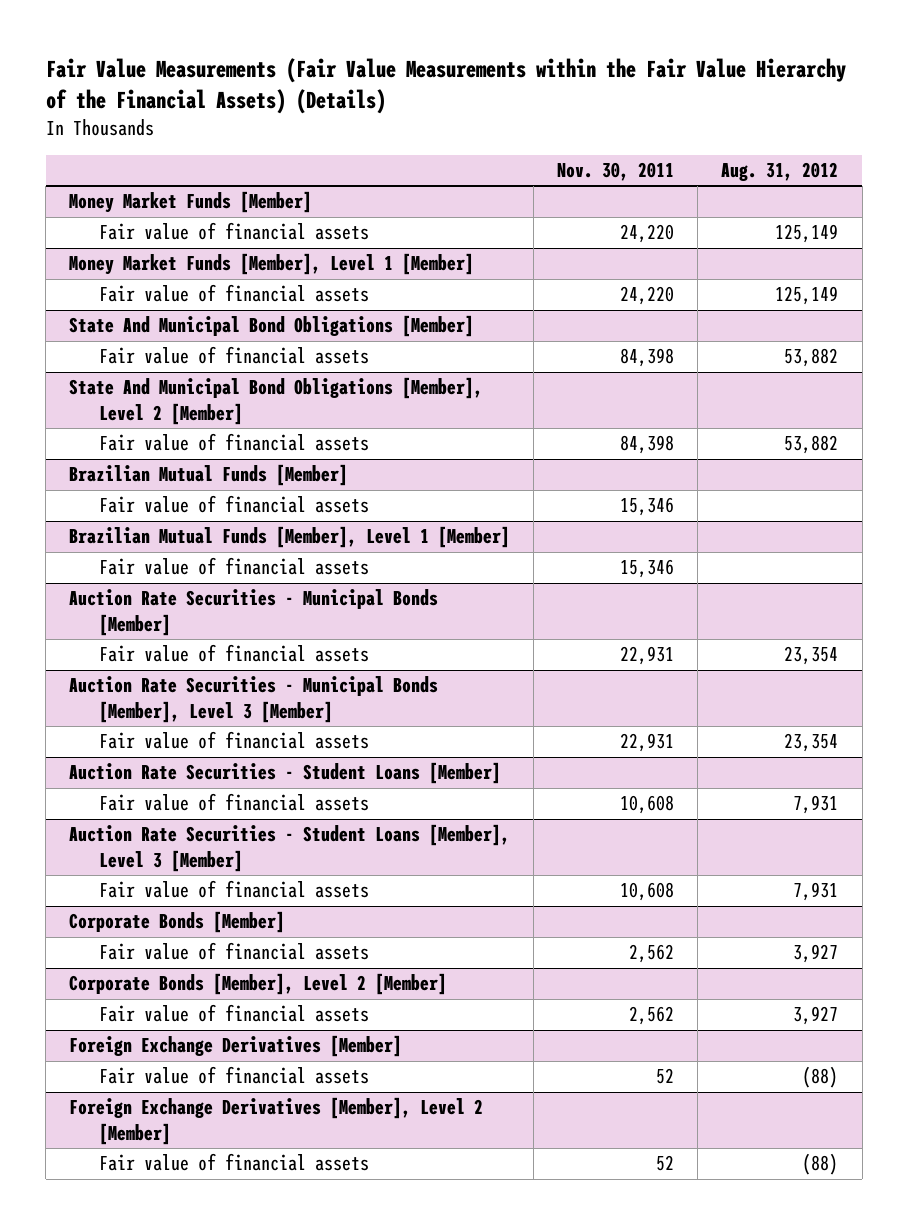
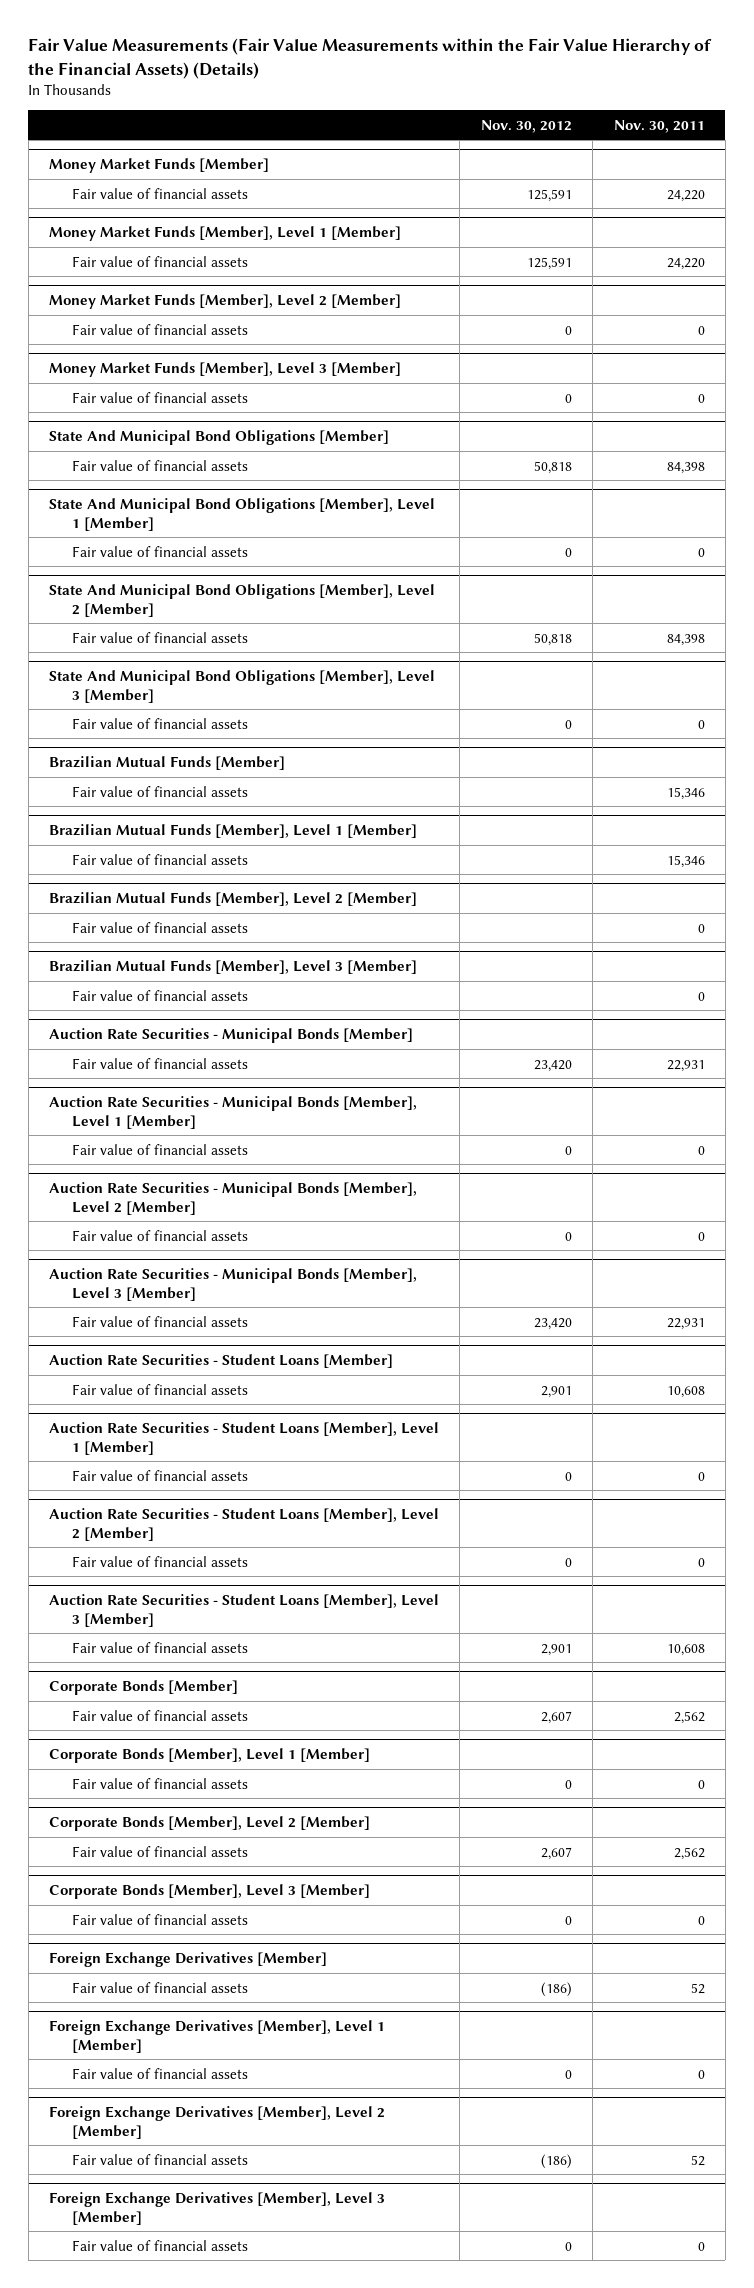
[721,162,839,182] Aug. 31, 2012 -> none
none -> [480,119,572,133] Nov. 30, 2012
none -> [48,293,401,309] Money Market Funds [Member], Level 2 [Member]
none -> [71,323,248,335] Fair value of financial assets
none -> [48,361,401,377] Money Market Funds [Member], Level 3 [Member]
none -> [71,391,248,403] Fair value of financial assets
none -> [48,497,435,531] State And Municipal Bond Obligations [Member], Level 1 [Member]
none -> [71,545,248,557] Fair value of financial assets
none -> [48,669,435,703] State And Municipal Bond Obligations [Member], Level 3 [Member]
none -> [71,717,248,729] Fair value of financial assets
none -> [48,891,417,906] Brazilian Mutual Funds [Member], Level 2 [Member]
none -> [71,921,248,933] Fair value of financial assets
none -> [48,959,417,974] Brazilian Mutual Funds [Member], Level 3 [Member]
none -> [71,989,248,1001] Fair value of financial assets
none -> [48,1095,417,1129] Auction Rate Securities - Municipal Bonds [Member], Level 1 [Member]
none -> [71,1143,248,1155] Fair value of financial assets
none -> [48,1181,417,1215] Auction Rate Securities - Municipal Bonds [Member], Level 2 [Member]
none -> [71,1229,248,1241] Fair value of financial assets
none -> [48,1421,439,1455] Auction Rate Securities - Student Loans [Member], Level 1 [Member]
none -> [71,1469,248,1481] Fair value of financial assets
none -> [48,1507,439,1541] Auction Rate Securities - Student Loans [Member], Level 2 [Member]
none -> [71,1555,248,1567] Fair value of financial assets
none -> [48,1747,370,1763] Corporate Bonds [Member], Level 1 [Member]
none -> [71,1777,248,1789] Fair value of financial assets
none -> [48,1883,370,1899] Corporate Bonds [Member], Level 3 [Member]
none -> [71,1913,248,1925] Fair value of financial assets
none -> [48,2019,385,2053] Foreign Exchange Derivatives [Member], Level 1 [Member]
none -> [71,2067,248,2079] Fair value of financial assets
none -> [48,2191,385,2225] Foreign Exchange Derivatives [Member], Level 3 [Member]
none -> [71,2239,248,2251] Fair value of financial assets

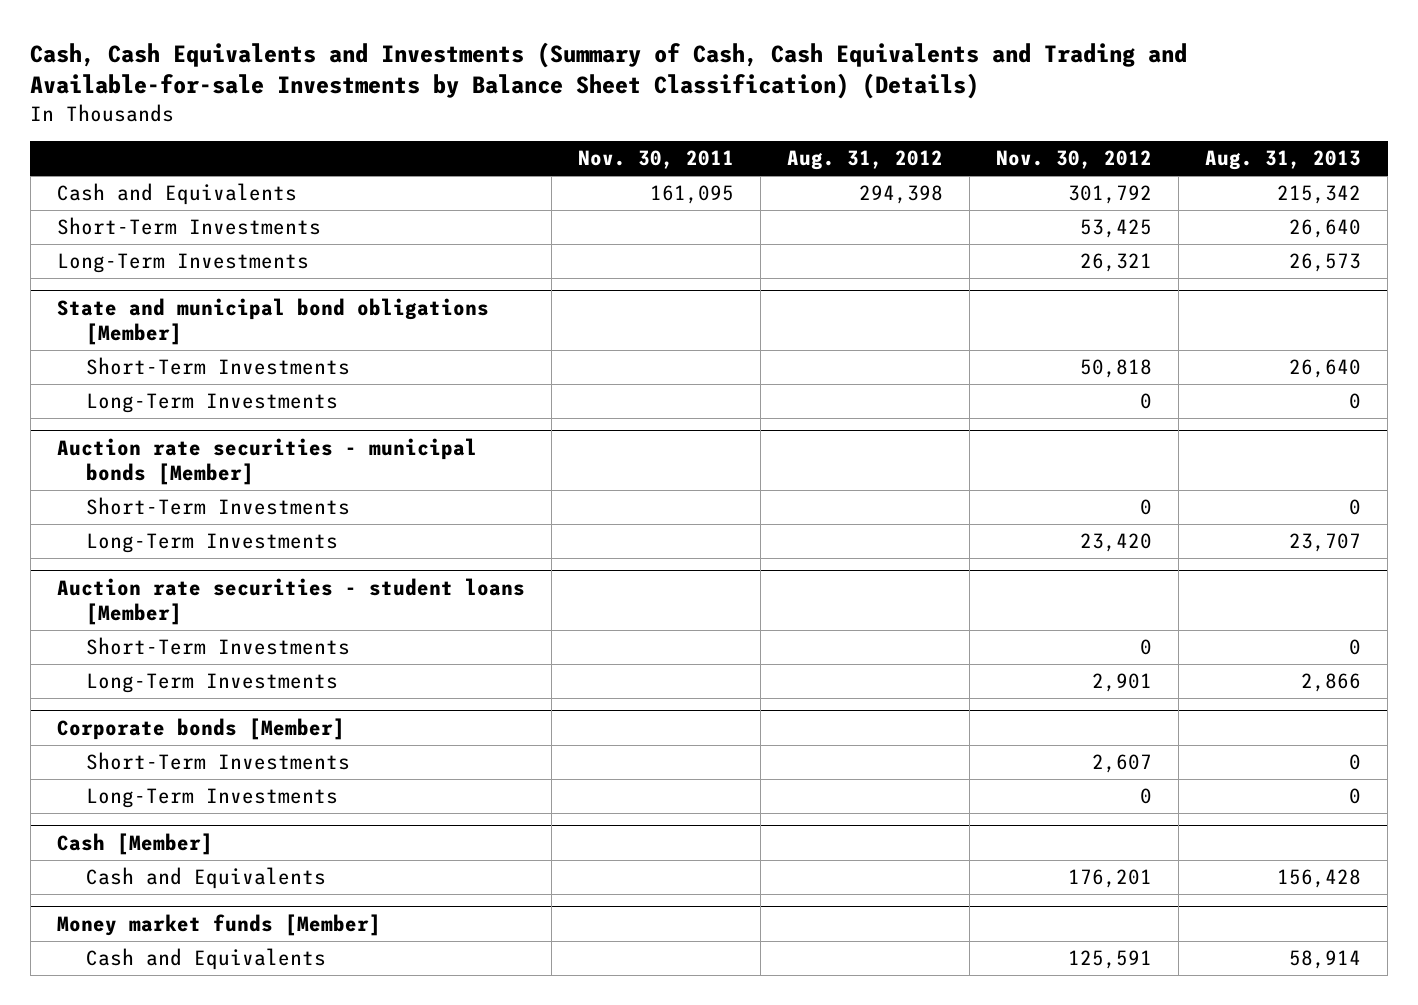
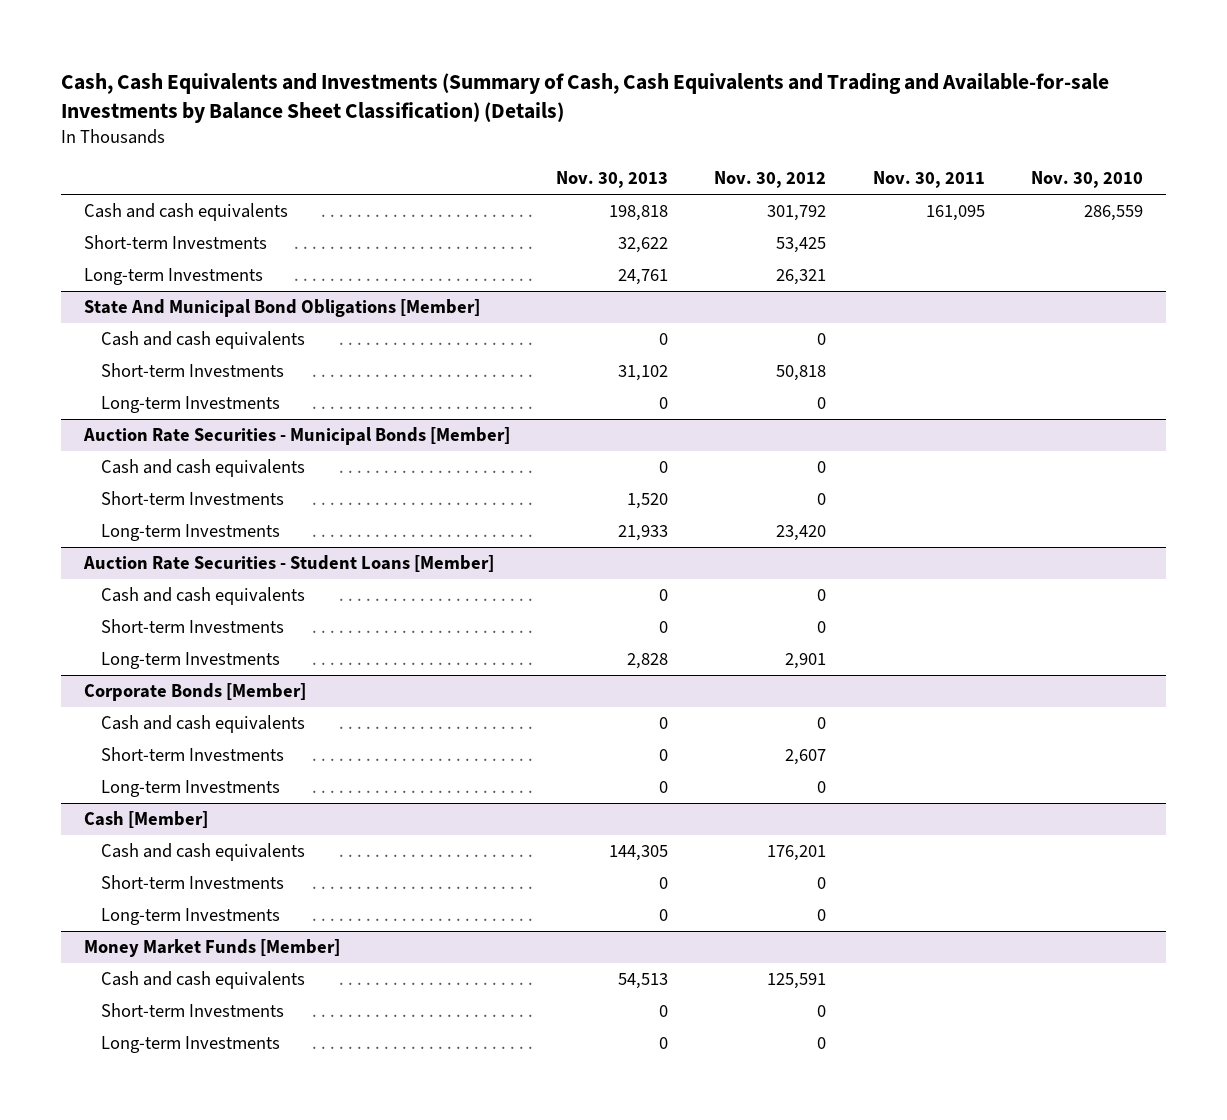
[787,150,944,171] Aug. 31, 2012 -> none
[1205,150,1362,171] Aug. 31, 2013 -> none
none -> [556,171,669,189] Nov. 30, 2013
none -> [1031,171,1144,189] Nov. 30, 2010
[57,183,298,206] Cash and Equivalents -> [83,203,288,222] Cash and cash equivalents
[57,217,322,236] Short-Term Investments -> [83,235,267,250] Short-term Investments
[57,253,310,274] Long-Term Investments -> [83,268,263,286] Long-term Investments
[57,297,490,345] State and municipal bond obligations [Member] -> [83,299,480,318] State And Municipal Bond Obligations [Member]
none -> [100,331,305,350] Cash and cash equivalents
[85,357,350,376] Short-Term Investments -> [100,363,284,378] Short-term Investments
[85,393,338,414] Long-Term Investments -> [100,396,280,414] Long-term Investments
[57,437,478,485] Auction rate securities - municipal bonds [Member] -> [82,427,510,446] Auction Rate Securities - Municipal Bonds [Member]
none -> [100,459,305,478] Cash and cash equivalents
[85,497,350,516] Short-Term Investments -> [100,491,284,506] Short-term Investments
[85,533,338,554] Long-Term Investments -> [100,524,280,542] Long-term Investments
[57,577,526,625] Auction rate securities - student loans [Member] -> [82,555,494,573] Auction Rate Securities - Student Loans [Member]
none -> [100,587,305,606] Cash and cash equivalents
[85,637,350,656] Short-Term Investments -> [100,619,284,634] Short-term Investments
[85,673,338,694] Long-Term Investments -> [100,652,280,670] Long-term Investments
[57,717,346,740] Corporate bonds [Member] -> [83,683,306,702] Corporate Bonds [Member]
none -> [100,715,305,734] Cash and cash equivalents
[85,752,350,771] Short-Term Investments -> [100,747,284,762] Short-term Investments
[85,788,338,809] Long-Term Investments -> [100,780,280,798] Long-term Investments
[85,867,326,890] Cash and Equivalents -> [100,843,305,862] Cash and cash equivalents
none -> [100,875,284,890] Short-term Investments
none -> [100,908,280,926] Long-term Investments
[57,913,382,936] Money market funds [Member] -> [83,939,340,958] Money Market Funds [Member]
[85,948,326,971] Cash and Equivalents -> [100,971,305,990] Cash and cash equivalents
none -> [100,1003,284,1018] Short-term Investments
none -> [100,1036,280,1054] Long-term Investments

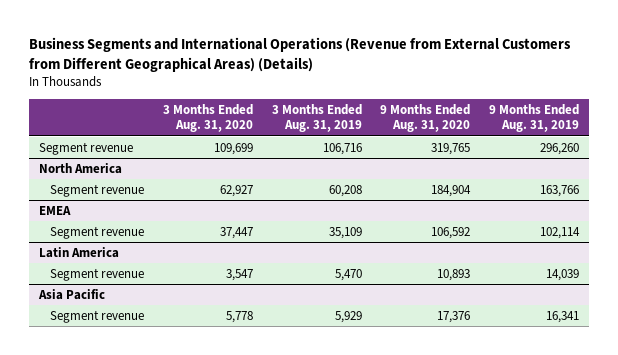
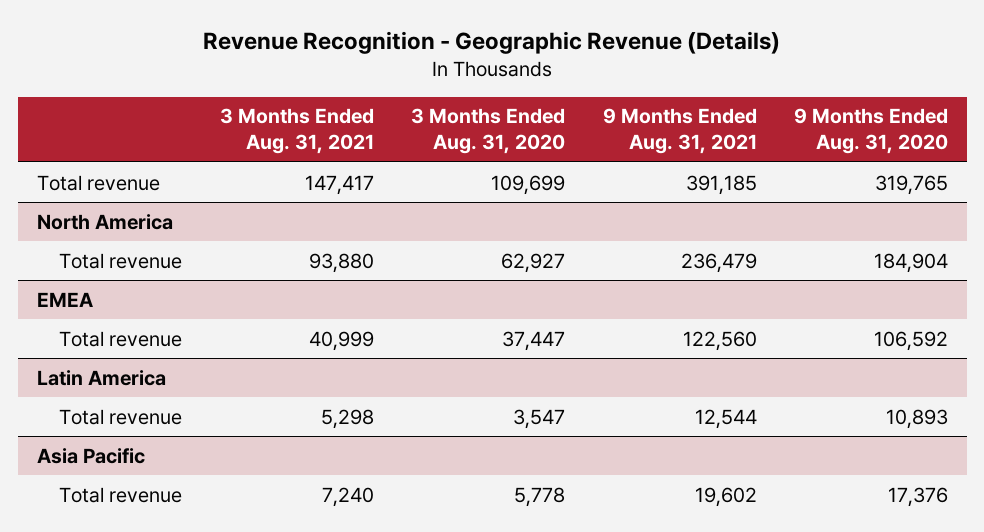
[29,37,572,73] Business Segments and International Operations (Revenue from External Customers from Different Geographical Areas) (Details) -> [203,31,781,55] Revenue Recognition - Geographic Revenue (Details)
[271,104,362,133] 3 Months Ended Aug. 31, 2019 -> none
[489,104,580,133] 9 Months Ended Aug. 31, 2019 -> none
none -> [219,108,374,155] 3 Months Ended Aug. 31, 2021
none -> [602,108,757,155] 9 Months Ended Aug. 31, 2021
[38,141,133,155] Segment revenue -> [36,174,160,191] Total revenue
[49,183,144,197] Segment revenue -> [59,252,183,269] Total revenue
[49,225,144,239] Segment revenue -> [59,330,183,347] Total revenue
[49,267,144,281] Segment revenue -> [59,408,183,425] Total revenue
[49,309,144,323] Segment revenue -> [59,486,183,503] Total revenue

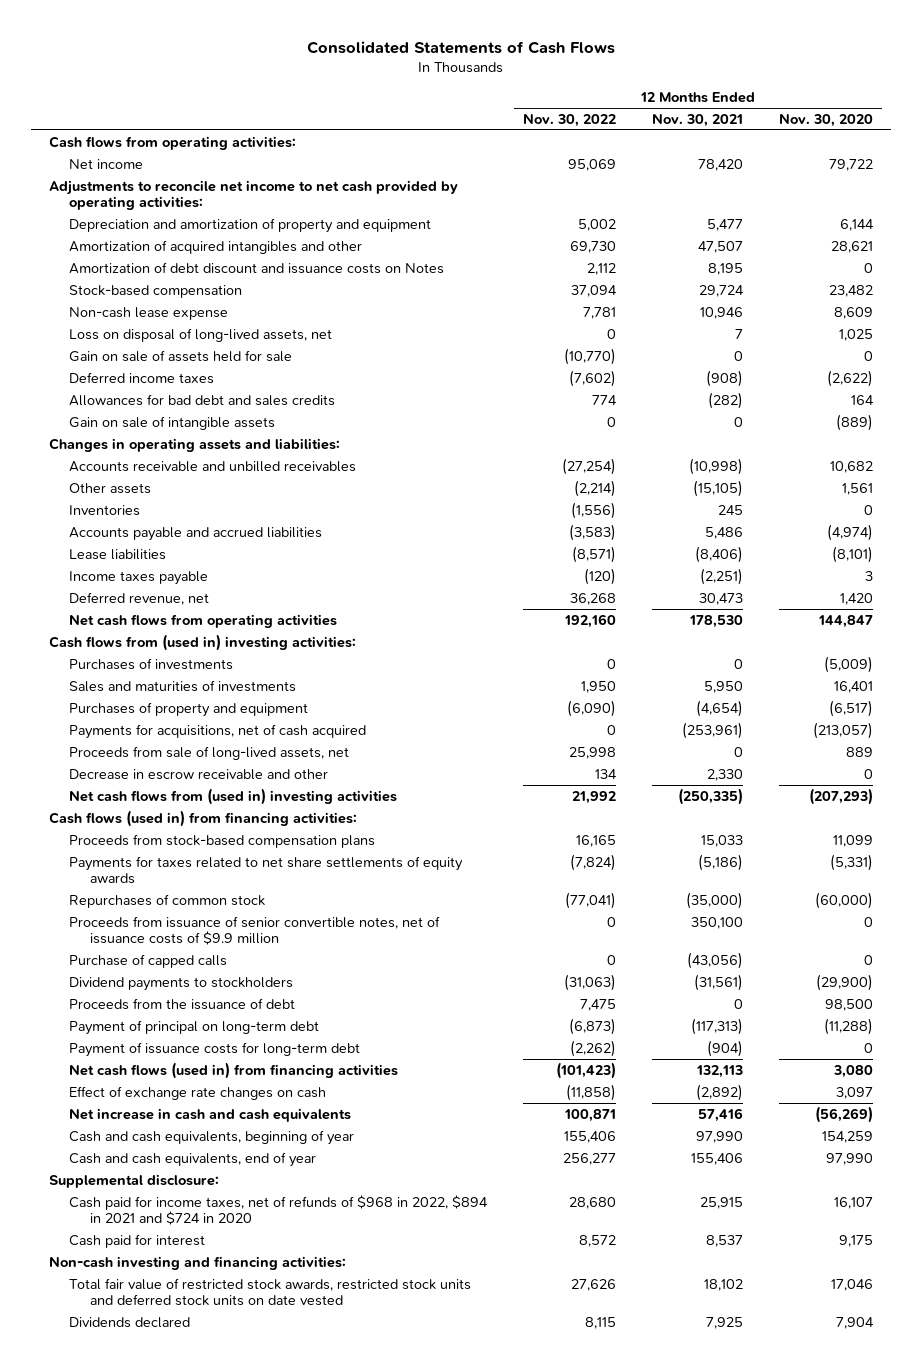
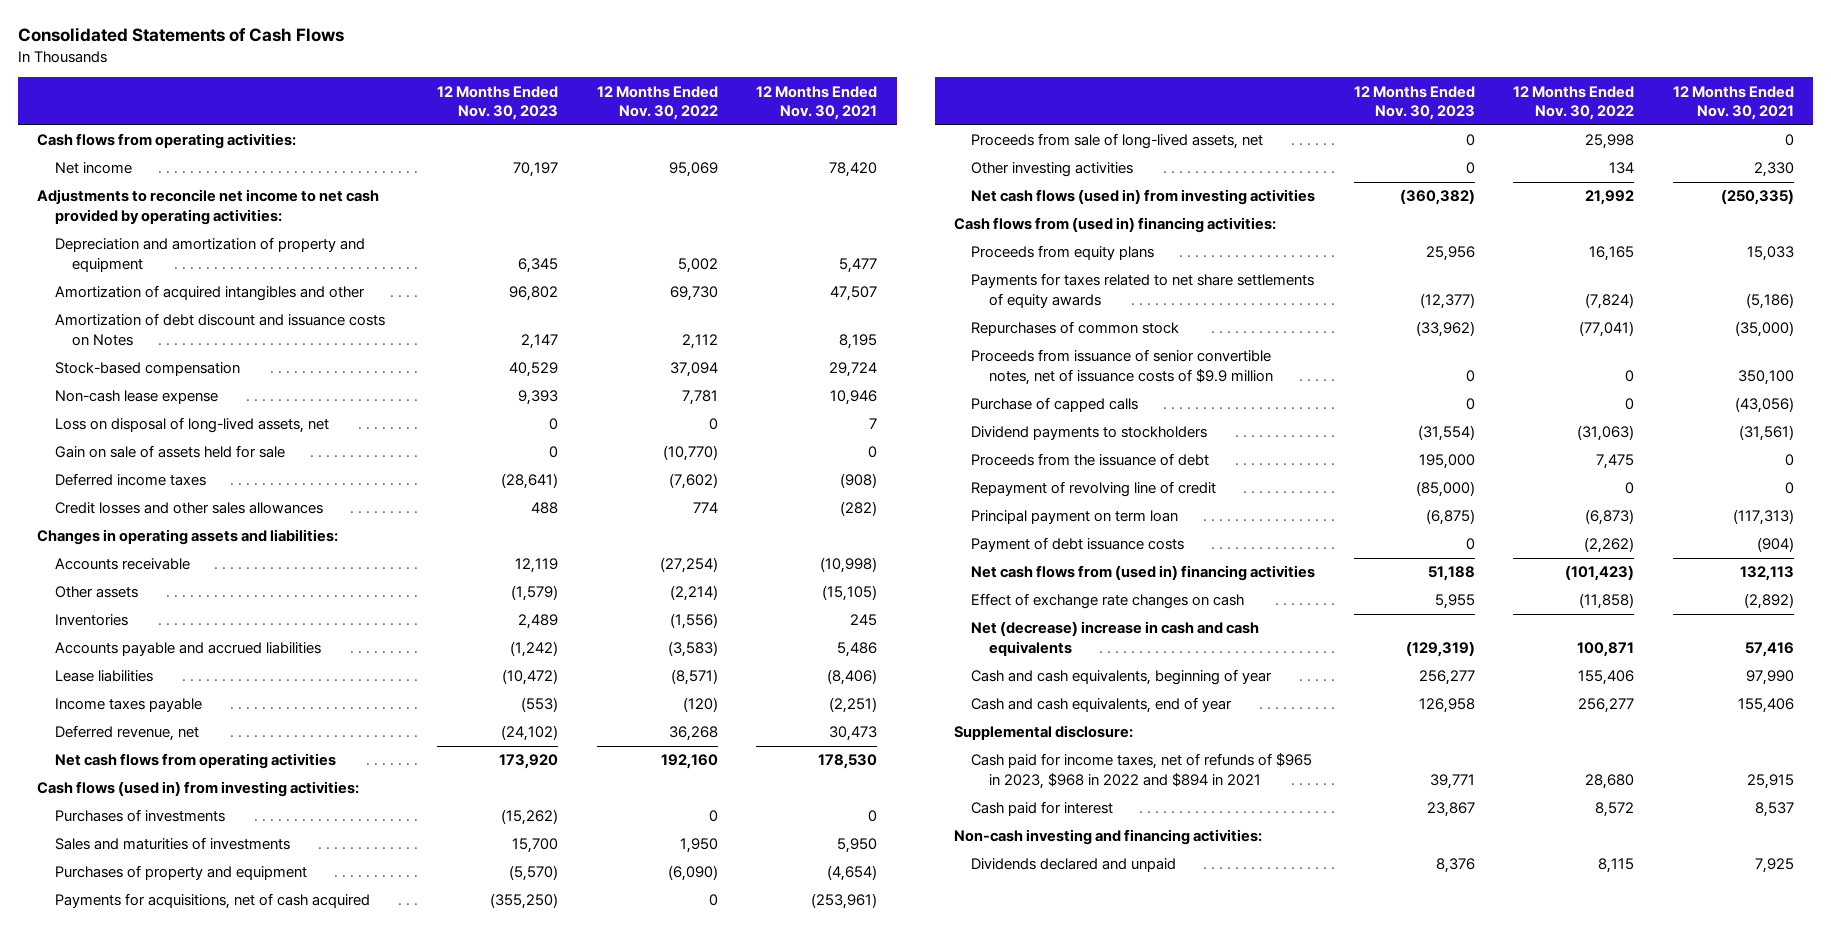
[778,113,873,127] Nov. 30, 2020 -> none
none -> [437,85,559,121] 12 Months Ended Nov. 30, 2023
[69,415,276,430] Gain on sale of intangible assets -> none
[69,393,336,406] Allowances for bad debt and sales credits -> [54,502,323,515] Credit losses and other sales allowances
[69,460,357,472] Accounts receivable and unbilled receivables -> [54,558,190,571] Accounts receivable
[48,633,356,651] Cash flows from (used in) investing activities: -> [37,781,360,798] Cash flows (used in) from investing activities:
[69,768,329,780] Decrease in escrow receivable and other -> [971,162,1134,178] Other investing activities
[69,787,398,805] Net cash flows from (used in) investing activities -> [971,189,1316,206] Net cash flows (used in) from investing activities
[48,809,357,827] Cash flows (used in) from financing activities: -> [953,217,1276,234] Cash flows from (used in) financing activities:
[69,833,376,848] Proceeds from stock-based compensation plans -> [971,245,1155,261] Proceeds from equity plans
none -> [971,481,1217,498] Repayment of revolving line of credit
[69,1019,320,1035] Payment of principal on long-term debt -> [971,510,1179,525] Principal payment on term loan
[69,1041,361,1057] Payment of issuance costs for long-term debt -> [971,537,1185,553] Payment of debt issuance costs
[69,1061,399,1079] Net cash flows (used in) from financing activities -> [971,565,1316,582] Net cash flows from (used in) financing activities
[69,1107,352,1122] Net increase in cash and cash equivalents -> [971,621,1260,656] Net (decrease) increase in cash and cash equivalents
[69,1194,489,1226] Cash paid for income taxes, net of refunds of $968 in 2022, $894 in 2021 and $724 in 2020 -> [971,753,1313,789] Cash paid for income taxes, net of refunds of $965 in 2023, $968 in 2022 and $894 in 2021
[69,1277,472,1307] Total fair value of restricted stock awards, restricted stock units and deferred stock units on date vested -> none
[69,1316,191,1328] Dividends declared -> [971,858,1177,873] Dividends declared and unpaid

